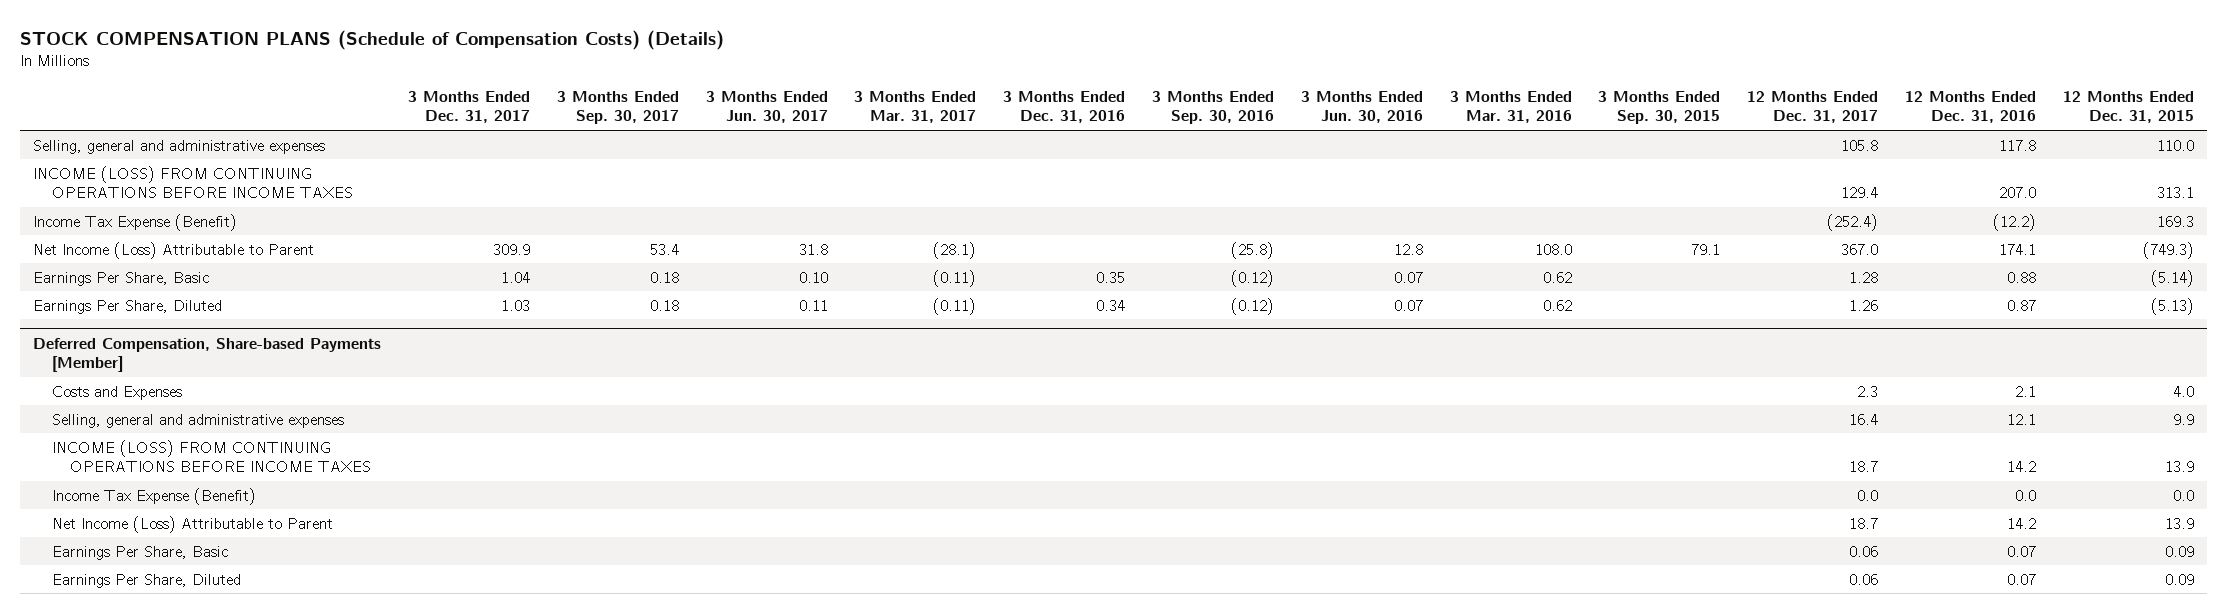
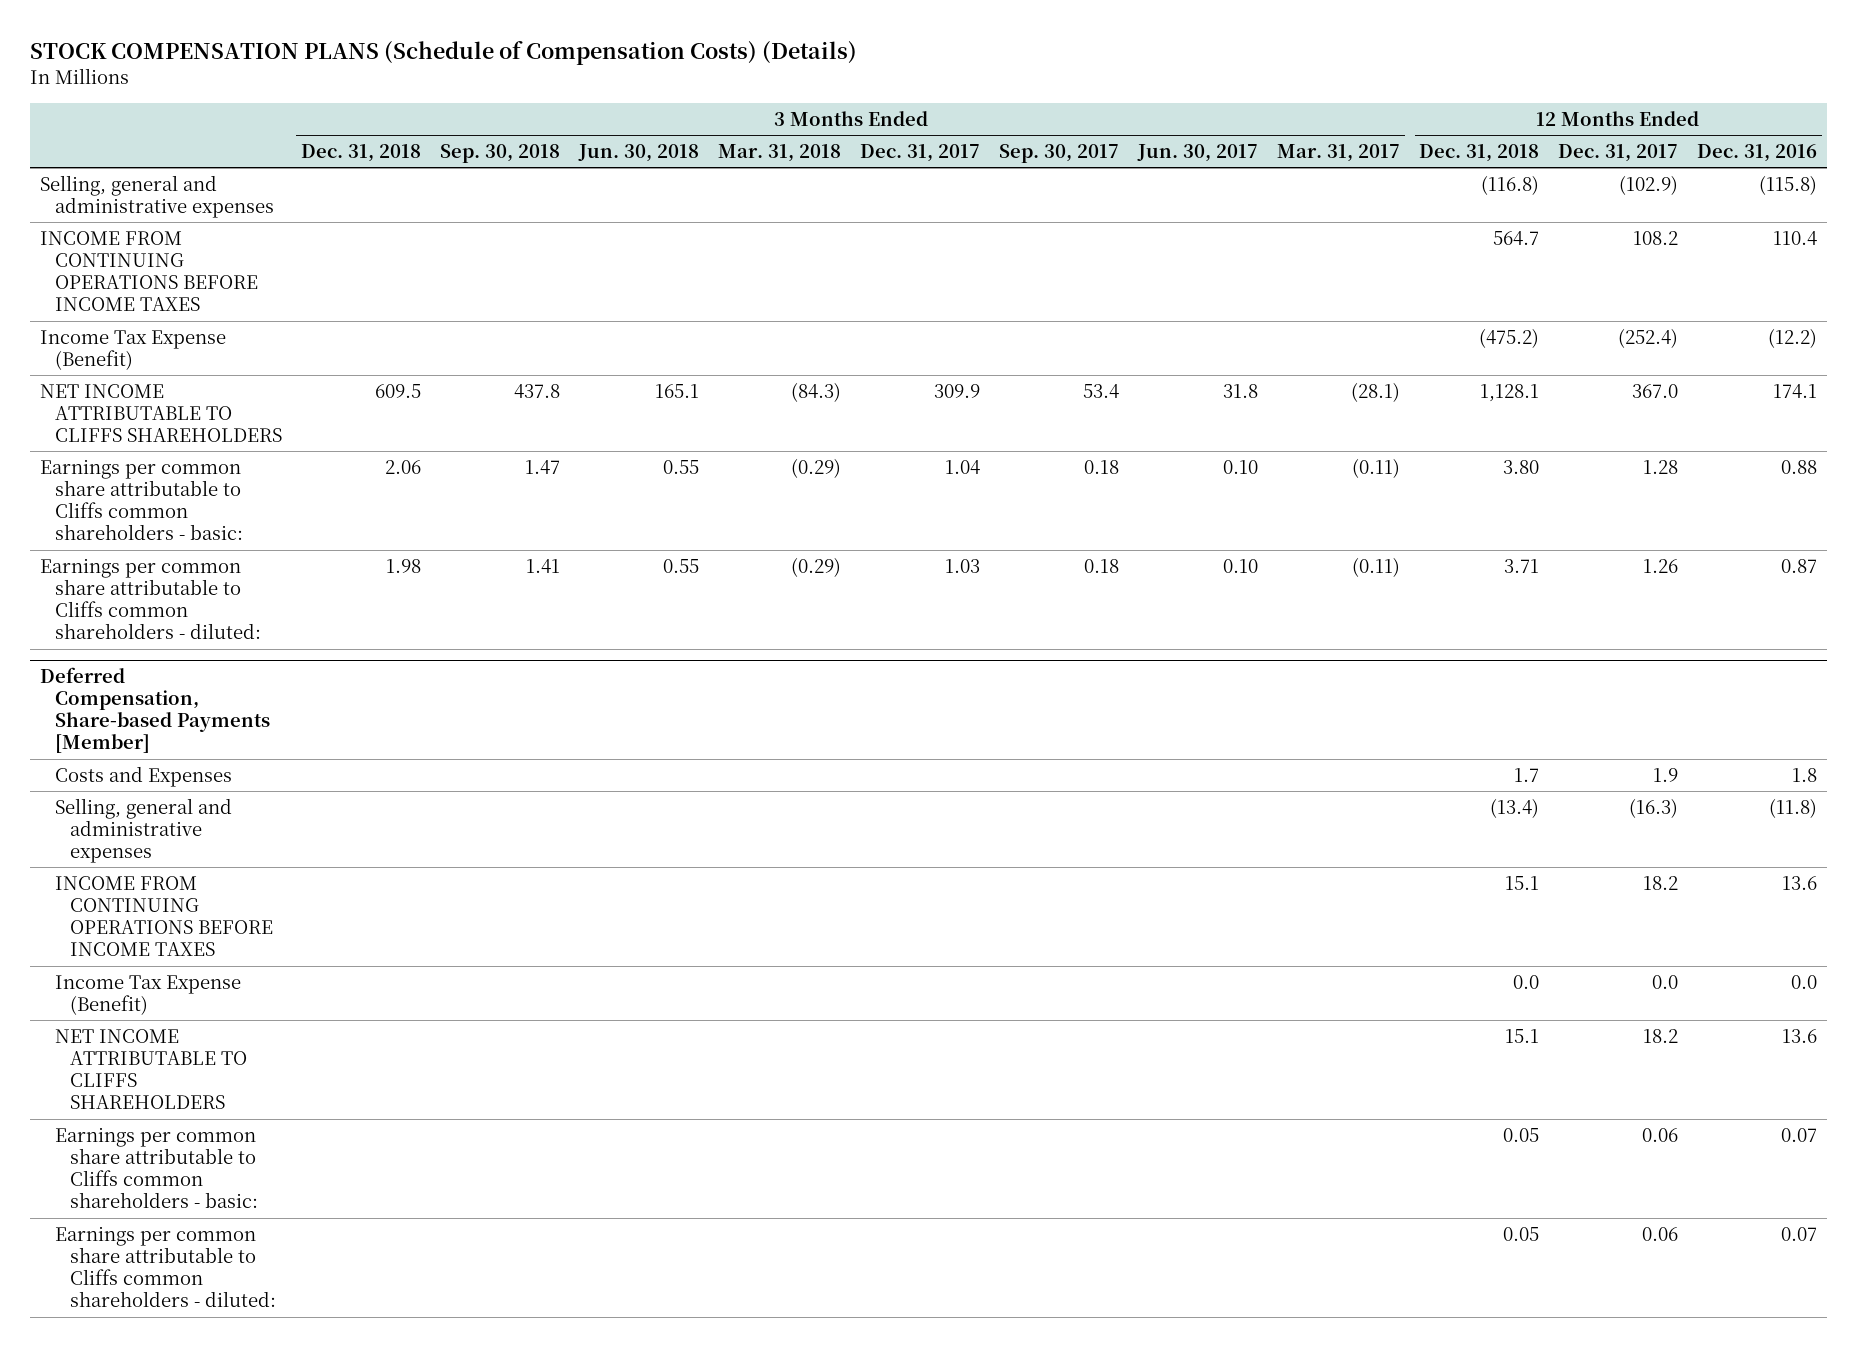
[1003,90,1126,124] 3 Months Ended Dec. 31, 2016 -> none
[1151,90,1274,125] 3 Months Ended Sep. 30, 2016 -> none
[1300,90,1423,124] 3 Months Ended Jun. 30, 2016 -> none
[1449,90,1572,124] 3 Months Ended Mar. 31, 2016 -> none
[1598,90,1721,125] 3 Months Ended Sep. 30, 2015 -> none
[2062,90,2194,124] 12 Months Ended Dec. 31, 2015 -> none
none -> [300,144,421,163] Dec. 31, 2018
none -> [439,144,560,164] Sep. 30, 2018
none -> [577,144,699,163] Jun. 30, 2018
none -> [718,144,842,163] Mar. 31, 2018
none -> [1419,144,1540,163] Dec. 31, 2018
[1841,139,1879,151] 105.8 -> [1619,174,1679,195] (102.9)
[1998,139,2036,151] 117.8 -> [1759,174,1818,195] (115.8)
[33,165,353,199] INCOME (LOSS) FROM CONTINUING OPERATIONS BEFORE INCOME TAXES -> [39,230,258,312] INCOME FROM CONTINUING OPERATIONS BEFORE INCOME TAXES
[1841,187,1879,199] 129.4 -> [1633,230,1679,245] 108.2
[1998,187,2036,199] 207.0 -> [1773,230,1818,245] 110.4
[33,241,315,259] Net Income (Loss) Attributable to Parent -> [39,383,282,443] NET INCOME ATTRIBUTABLE TO CLIFFS SHAREHOLDERS
[33,271,210,286] Earnings Per Share, Basic -> [39,458,243,541] Earnings per common share attributable to Cliffs common shareholders - basic:
[33,299,223,314] Earnings Per Share, Diluted -> [39,557,261,640] Earnings per common share attributable to Cliffs common shareholders - diluted:
[798,299,828,311] 0.11 -> [1223,558,1259,573] 0.10
[1857,385,1879,397] 2.3 -> [1653,767,1679,782] 1.9
[2014,385,2036,397] 2.1 -> [1792,767,1818,782] 1.8
[1849,413,1879,425] 16.4 -> [1629,797,1679,818] (16.3)
[2006,413,2036,425] 12.1 -> [1769,797,1818,818] (11.8)
[51,439,371,473] INCOME (LOSS) FROM CONTINUING OPERATIONS BEFORE INCOME TAXES -> [54,875,273,957] INCOME FROM CONTINUING OPERATIONS BEFORE INCOME TAXES
[1849,461,1879,473] 18.7 -> [1643,875,1679,890] 18.2
[2006,461,2036,473] 14.2 -> [1782,875,1818,890] 13.6
[51,515,333,533] Net Income (Loss) Attributable to Parent -> [54,1028,247,1110] NET INCOME ATTRIBUTABLE TO CLIFFS SHAREHOLDERS
[1849,517,1879,529] 18.7 -> [1643,1028,1679,1043] 18.2
[2006,517,2036,529] 14.2 -> [1782,1028,1818,1043] 13.6
[51,545,228,560] Earnings Per Share, Basic -> [54,1126,258,1209] Earnings per common share attributable to Cliffs common shareholders - basic:
[51,573,241,588] Earnings Per Share, Diluted -> [54,1225,276,1308] Earnings per common share attributable to Cliffs common shareholders - diluted:

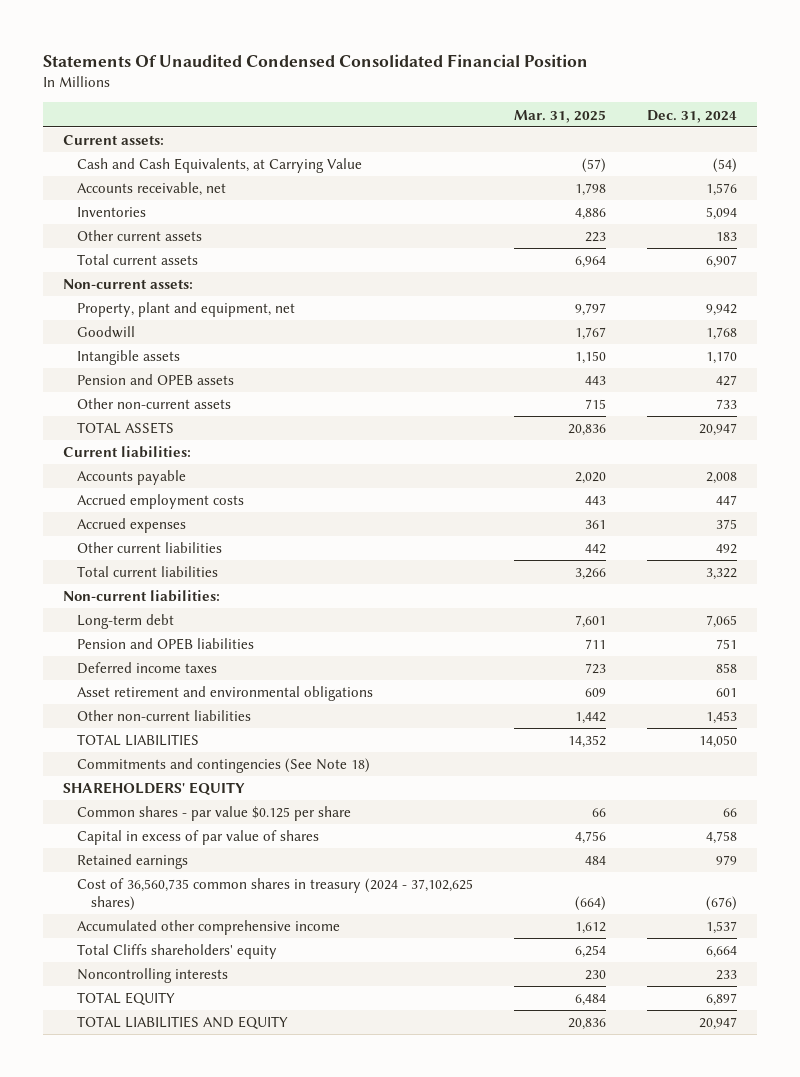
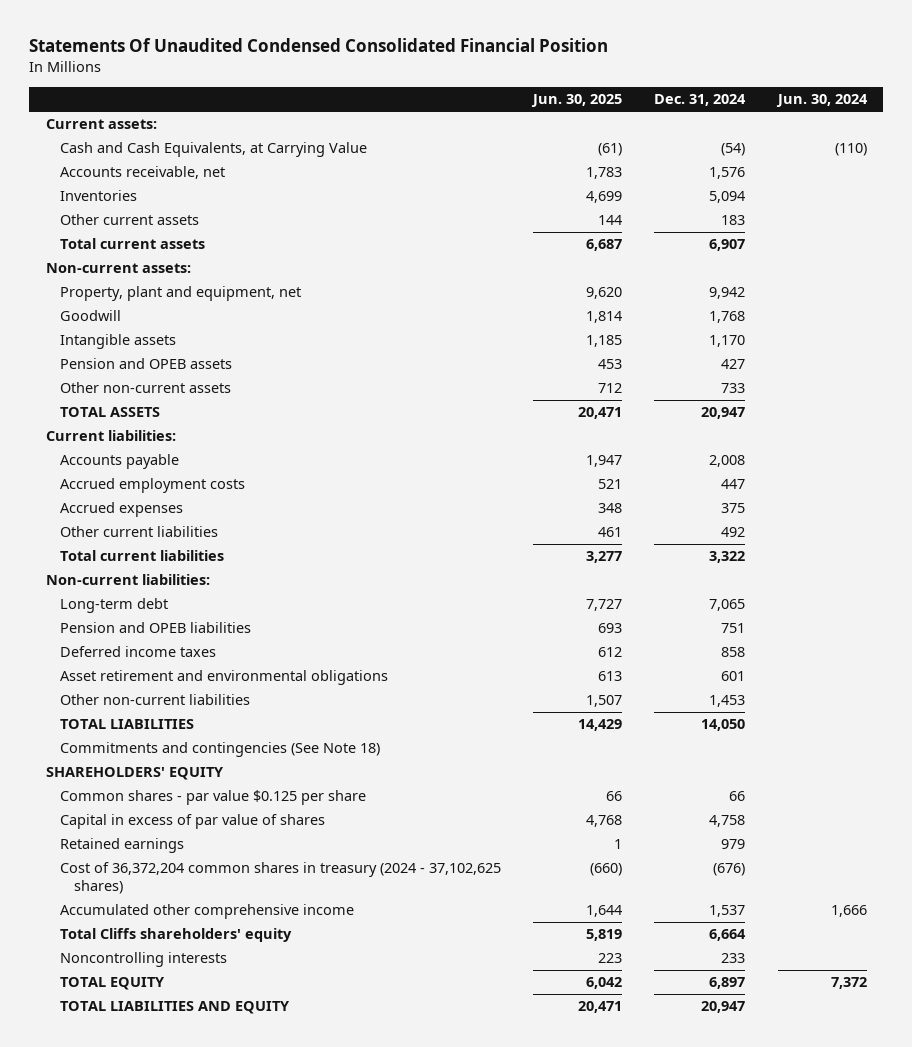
[513,109,606,123] Mar. 31, 2025 -> none
none -> [531,94,623,108] Jun. 30, 2025
none -> [775,94,868,108] Jun. 30, 2024
[77,878,474,912] Cost of 36,560,735 common shares in treasury (2024 - 37,102,625 shares) -> [59,862,501,895] Cost of 36,372,204 common shares in treasury (2024 - 37,102,625 shares)

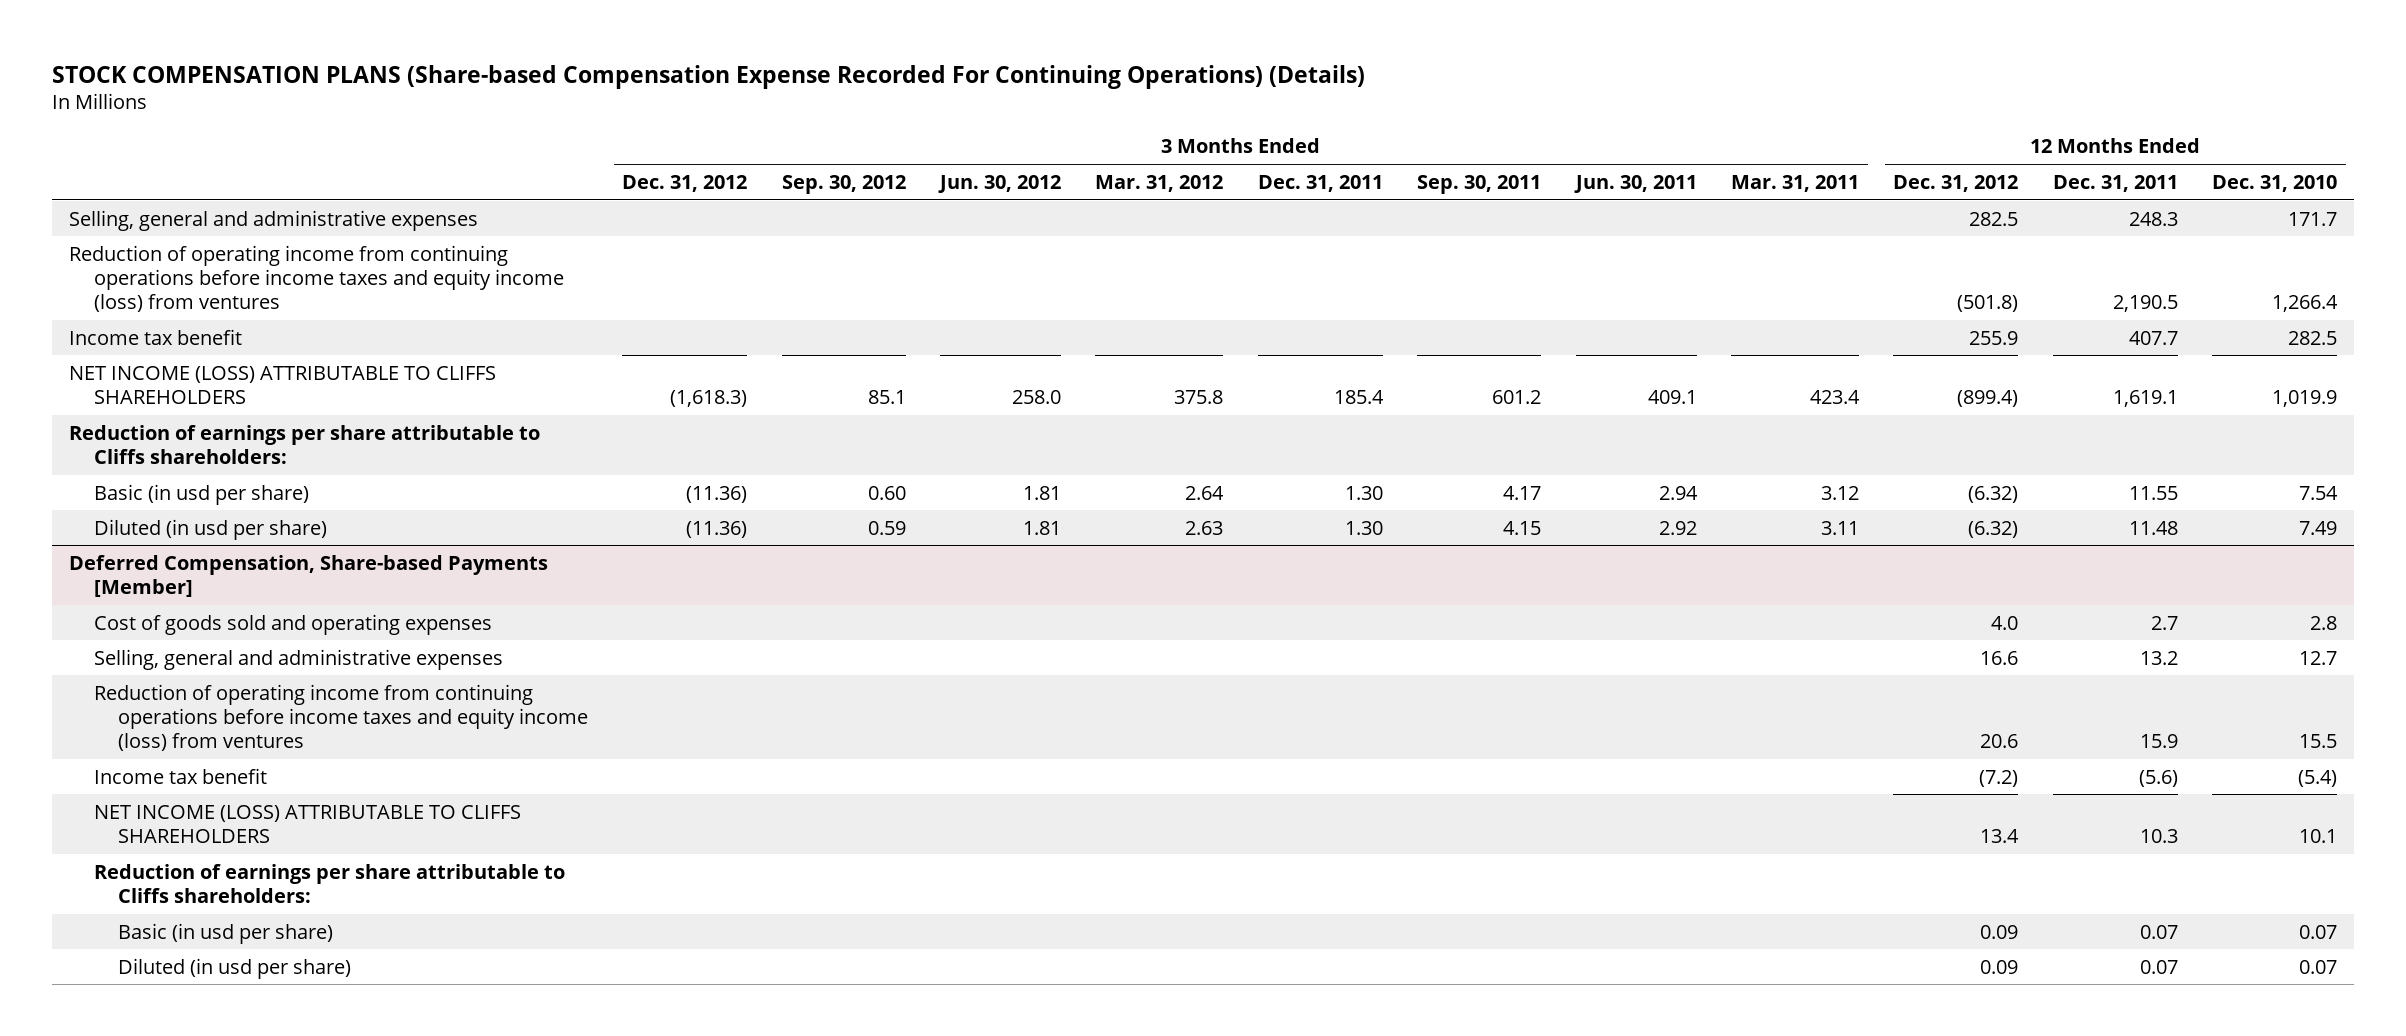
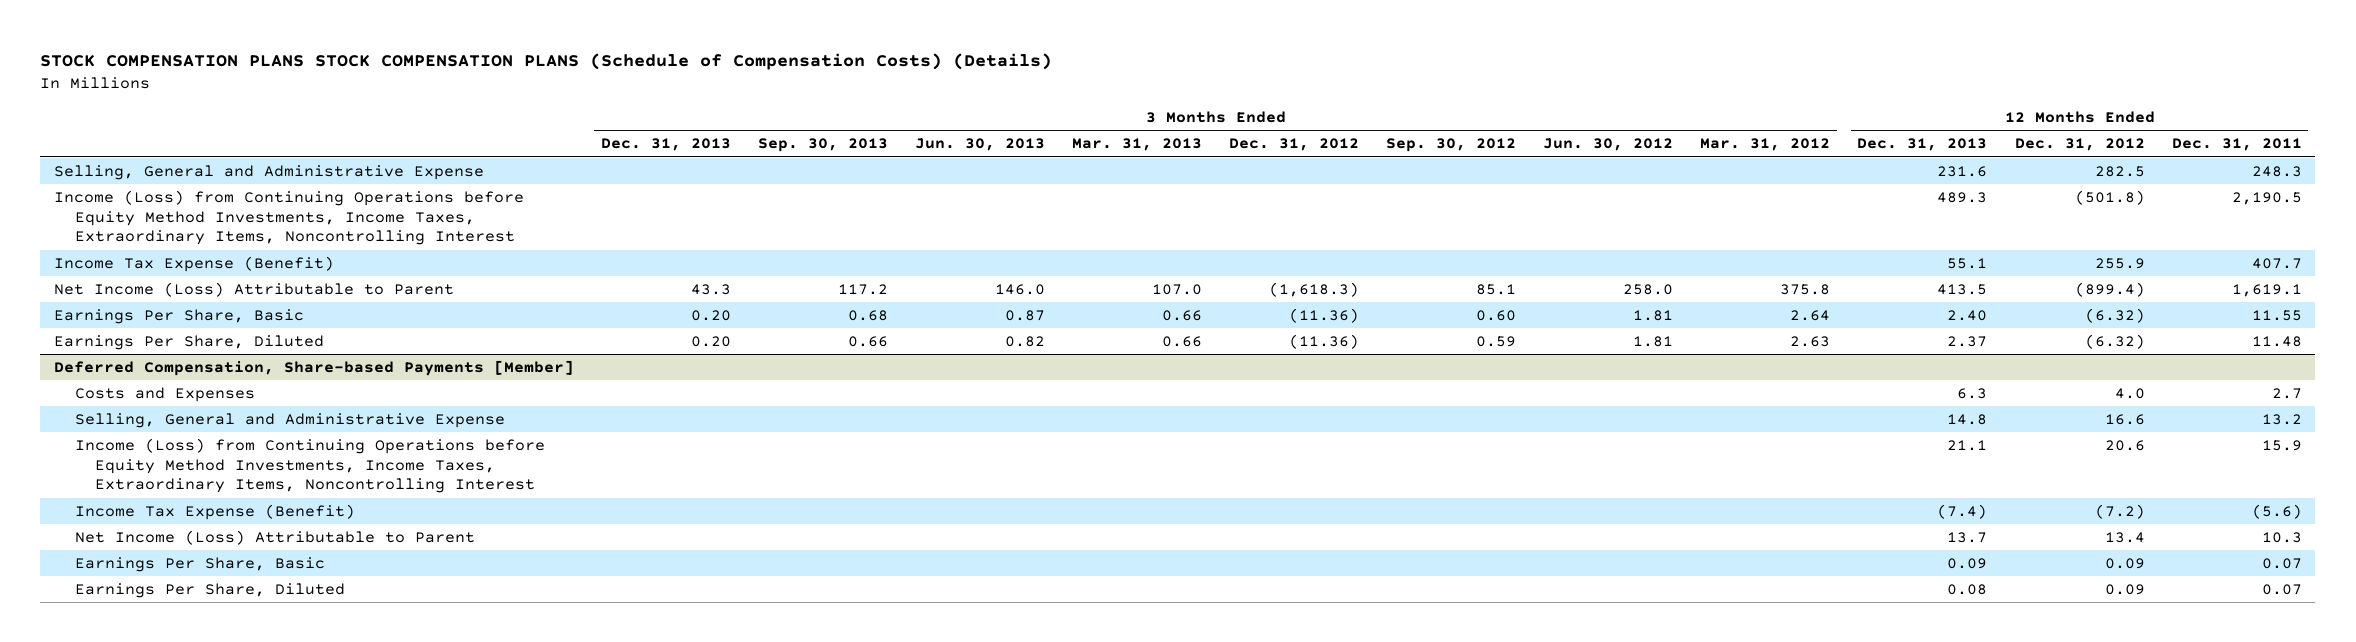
[52,64,1366,89] STOCK COMPENSATION PLANS (Share-based Compensation Expense Recorded For Continuing Operations) (Details) -> [40,52,1053,70] STOCK COMPENSATION PLANS STOCK COMPENSATION PLANS (Schedule of Compensation Costs) (Details)
[1257,174,1383,192] Dec. 31, 2011 -> none
[1417,174,1542,194] Sep. 30, 2011 -> none
[1573,174,1697,193] Jun. 30, 2011 -> none
[1730,174,1859,192] Mar. 31, 2011 -> none
[2211,174,2337,192] Dec. 31, 2010 -> none
none -> [600,138,731,152] Dec. 31, 2013
none -> [758,138,889,153] Sep. 30, 2013
none -> [915,138,1046,152] Jun. 30, 2013
none -> [1072,138,1203,152] Mar. 31, 2013
none -> [1857,138,1988,152] Dec. 31, 2013
[69,424,541,464] Reduction of earnings per share attributable to Cliffs shareholders: -> none
[69,209,479,231] Selling, general and administrative expenses -> [53,164,484,180] Selling, General and Administrative Expense
[69,244,564,313] Reduction of operating income from continuing operations before income taxes and equity income (loss) from ventures -> [53,189,524,246] Income (Loss) from Continuing Operations before Equity Method Investments, Income Taxes, Extraordinary Items, Noncontrolling Interest
[69,328,243,345] Income tax benefit -> [53,255,334,272] Income Tax Expense (Benefit)
[69,365,497,404] NET INCOME (LOSS) ATTRIBUTABLE TO CLIFFS SHAREHOLDERS -> [53,281,454,297] Net Income (Loss) Attributable to Parent
[93,483,309,505] Basic (in usd per share) -> [53,308,304,324] Earnings Per Share, Basic
[93,518,327,540] Diluted (in usd per share) -> [53,334,324,350] Earnings Per Share, Diluted
[93,863,565,903] Reduction of earnings per share attributable to Cliffs shareholders: -> none
[93,613,492,635] Cost of goods sold and operating expenses -> [74,386,255,402] Costs and Expenses
[93,648,503,670] Selling, general and administrative expenses -> [74,412,505,428] Selling, General and Administrative Expense
[93,683,589,752] Reduction of operating income from continuing operations before income taxes and equity income (loss) from ventures -> [74,437,545,494] Income (Loss) from Continuing Operations before Equity Method Investments, Income Taxes, Extraordinary Items, Noncontrolling Interest
[93,767,267,784] Income tax benefit -> [74,503,355,520] Income Tax Expense (Benefit)
[93,804,521,843] NET INCOME (LOSS) ATTRIBUTABLE TO CLIFFS SHAREHOLDERS -> [74,529,475,545] Net Income (Loss) Attributable to Parent
[118,922,334,944] Basic (in usd per share) -> [74,556,325,572] Earnings Per Share, Basic
[118,957,352,979] Diluted (in usd per share) -> [74,582,345,598] Earnings Per Share, Diluted

